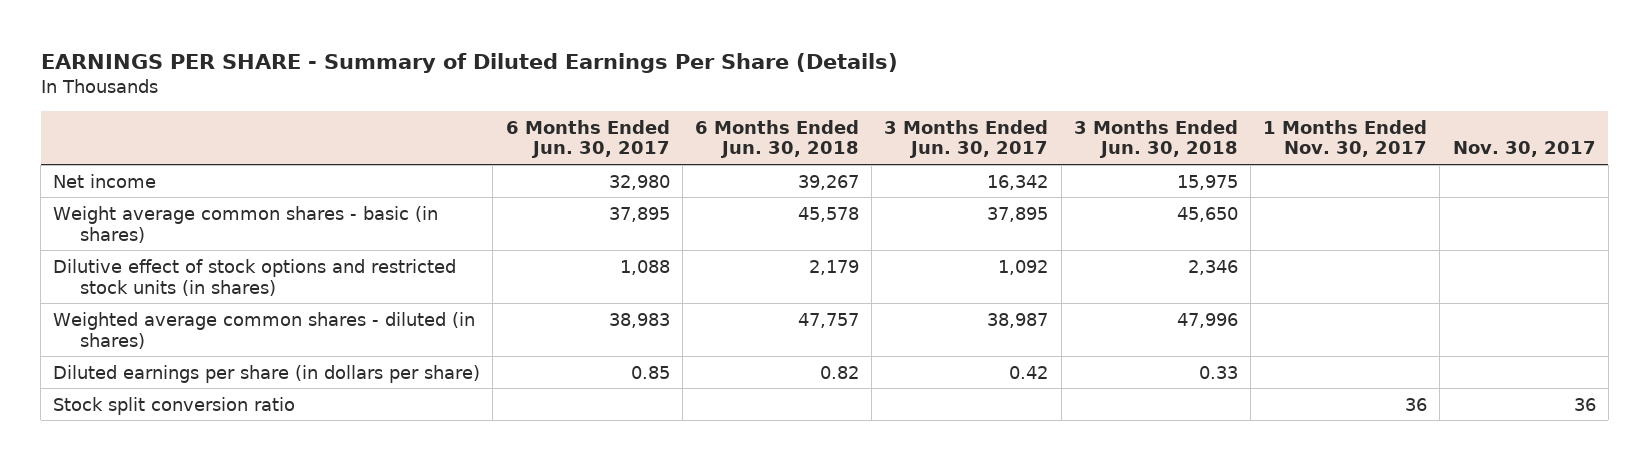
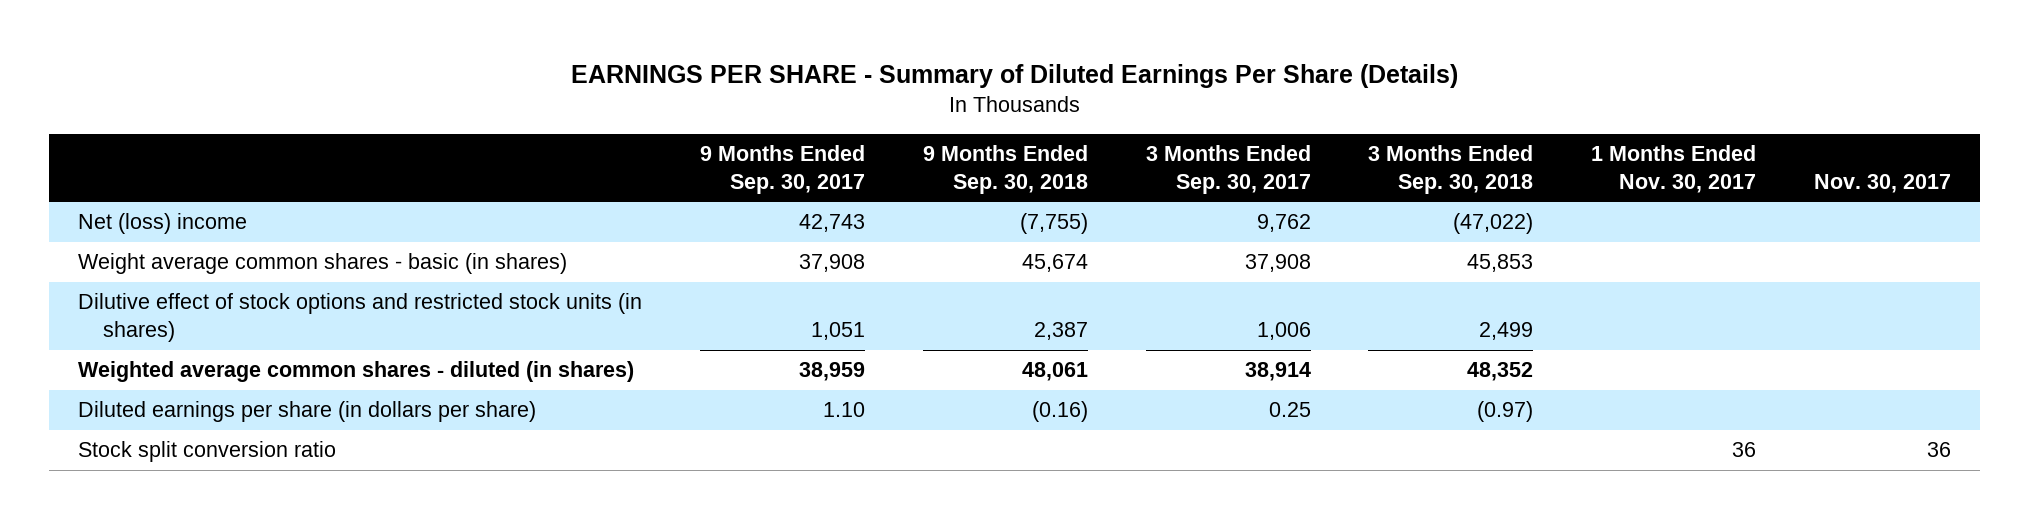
[505,119,670,159] 6 Months Ended Jun. 30, 2017 -> none
[695,119,860,159] 6 Months Ended Jun. 30, 2018 -> none
[884,119,1049,159] 3 Months Ended Jun. 30, 2017 -> none
[1073,119,1238,159] 3 Months Ended Jun. 30, 2018 -> none
none -> [700,145,866,194] 9 Months Ended Sep. 30, 2017
none -> [922,145,1088,194] 9 Months Ended Sep. 30, 2018
none -> [1145,145,1311,194] 3 Months Ended Sep. 30, 2017
none -> [1368,145,1534,194] 3 Months Ended Sep. 30, 2018
[53,173,157,188] Net income -> [78,213,248,235] Net (loss) income

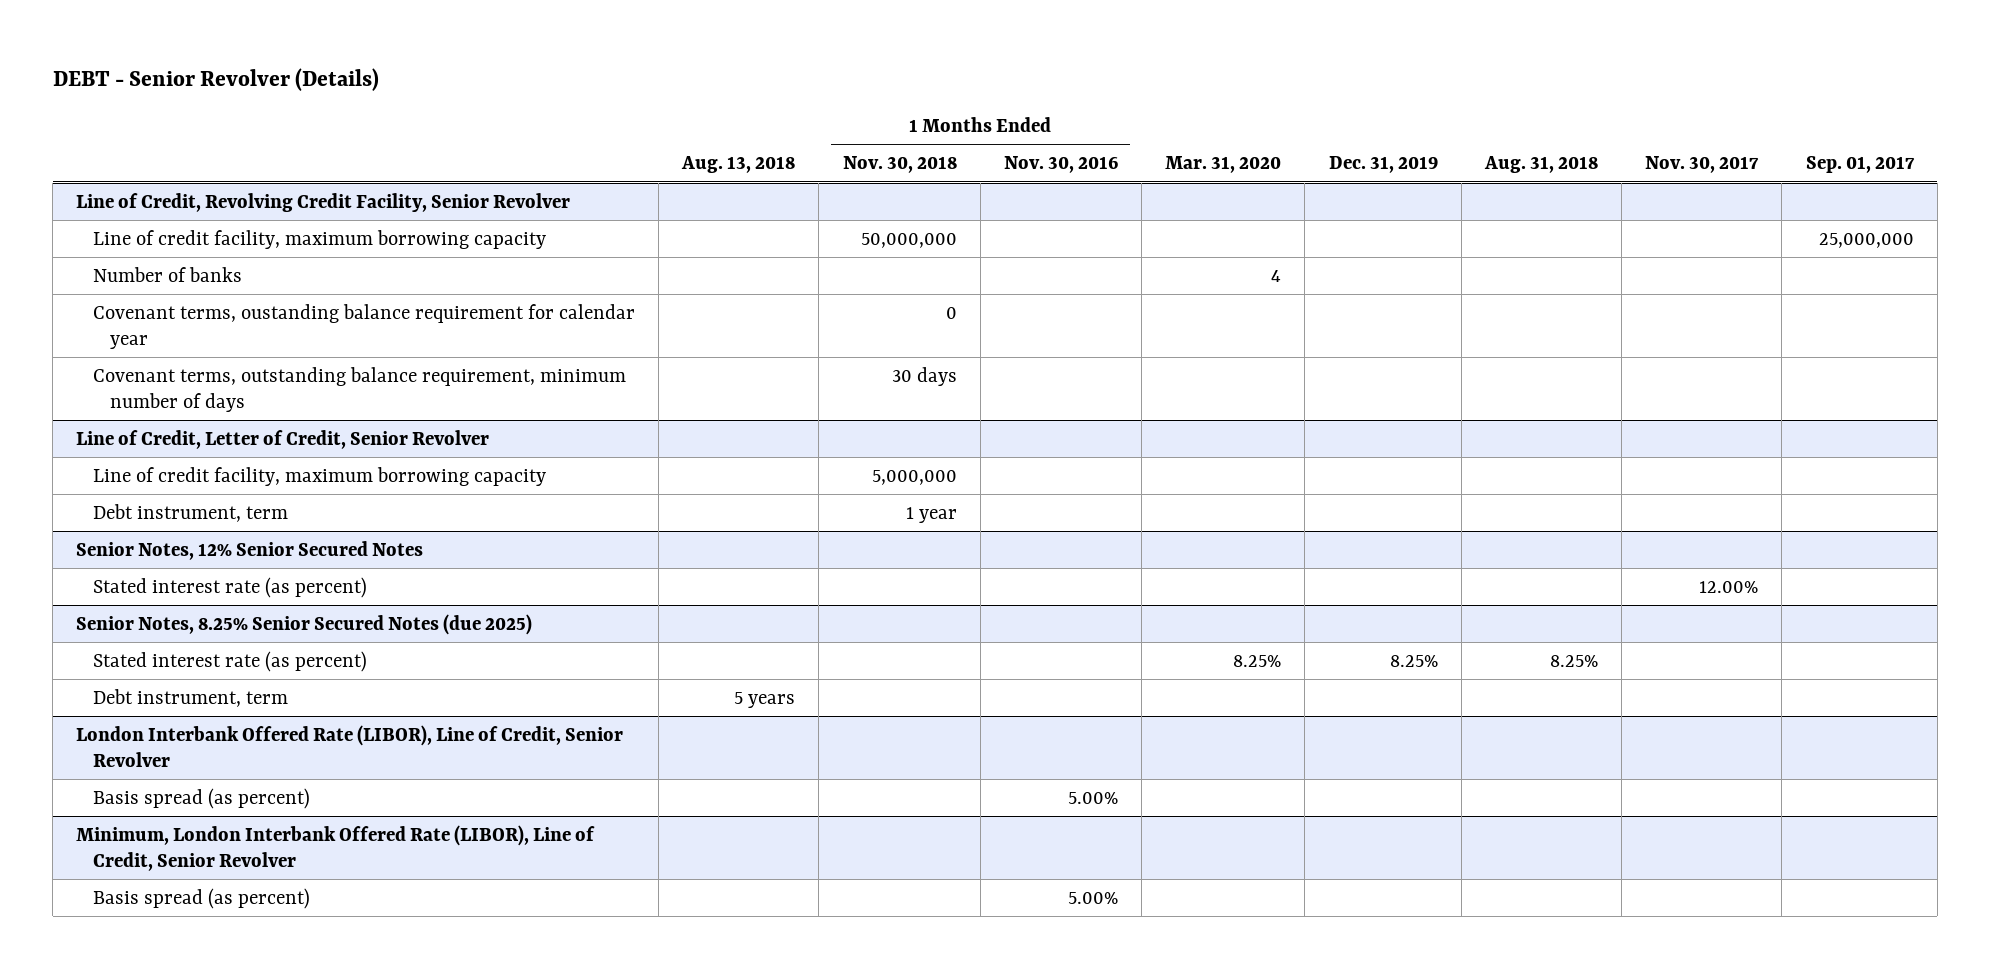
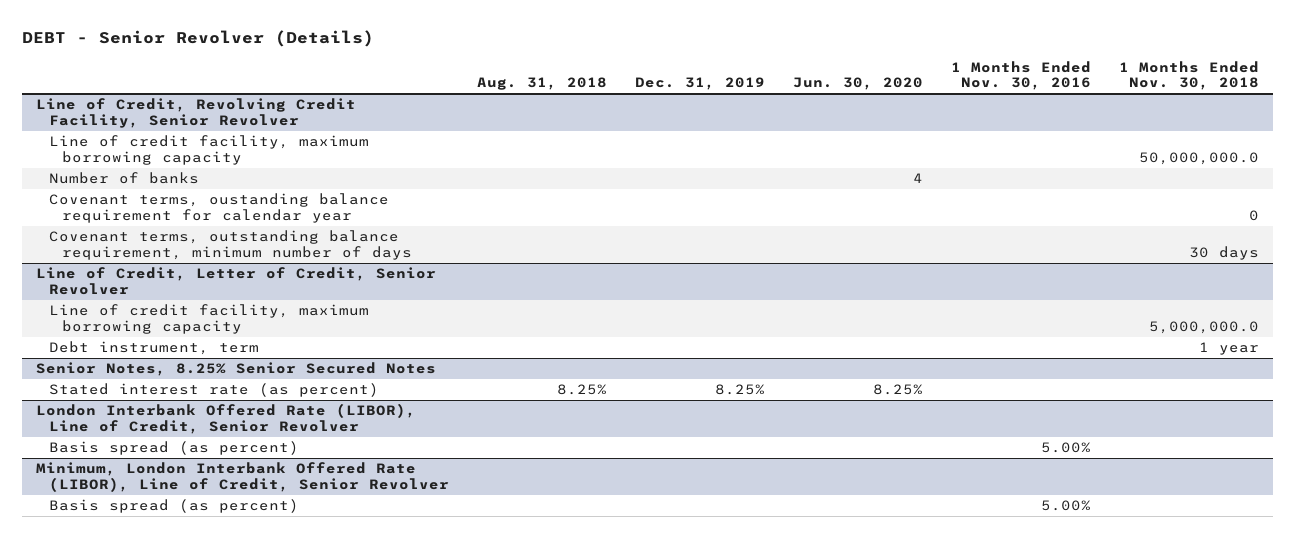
[681,156,796,174] Aug. 13, 2018 -> none
[1165,156,1282,174] Mar. 31, 2020 -> none
[1645,156,1760,174] Nov. 30, 2017 -> none
[1805,156,1915,174] Sep. 01, 2017 -> none
none -> [792,77,923,91] Jun. 30, 2020
[860,232,957,248] 50,000,000 -> [1138,151,1259,165] 50,000,000.0
[871,469,957,485] 5,000,000 -> [1148,320,1259,334] 5,000,000.0
[76,540,424,560] Senior Notes, 12% Senior Secured Notes -> none
[92,576,367,598] Stated interest rate (as percent) -> none
[76,613,533,635] Senior Notes, 8.25% Senior Secured Notes (due 2025) -> [35,362,436,377] Senior Notes, 8.25% Senior Secured Notes
[92,688,288,707] Debt instrument, term -> none

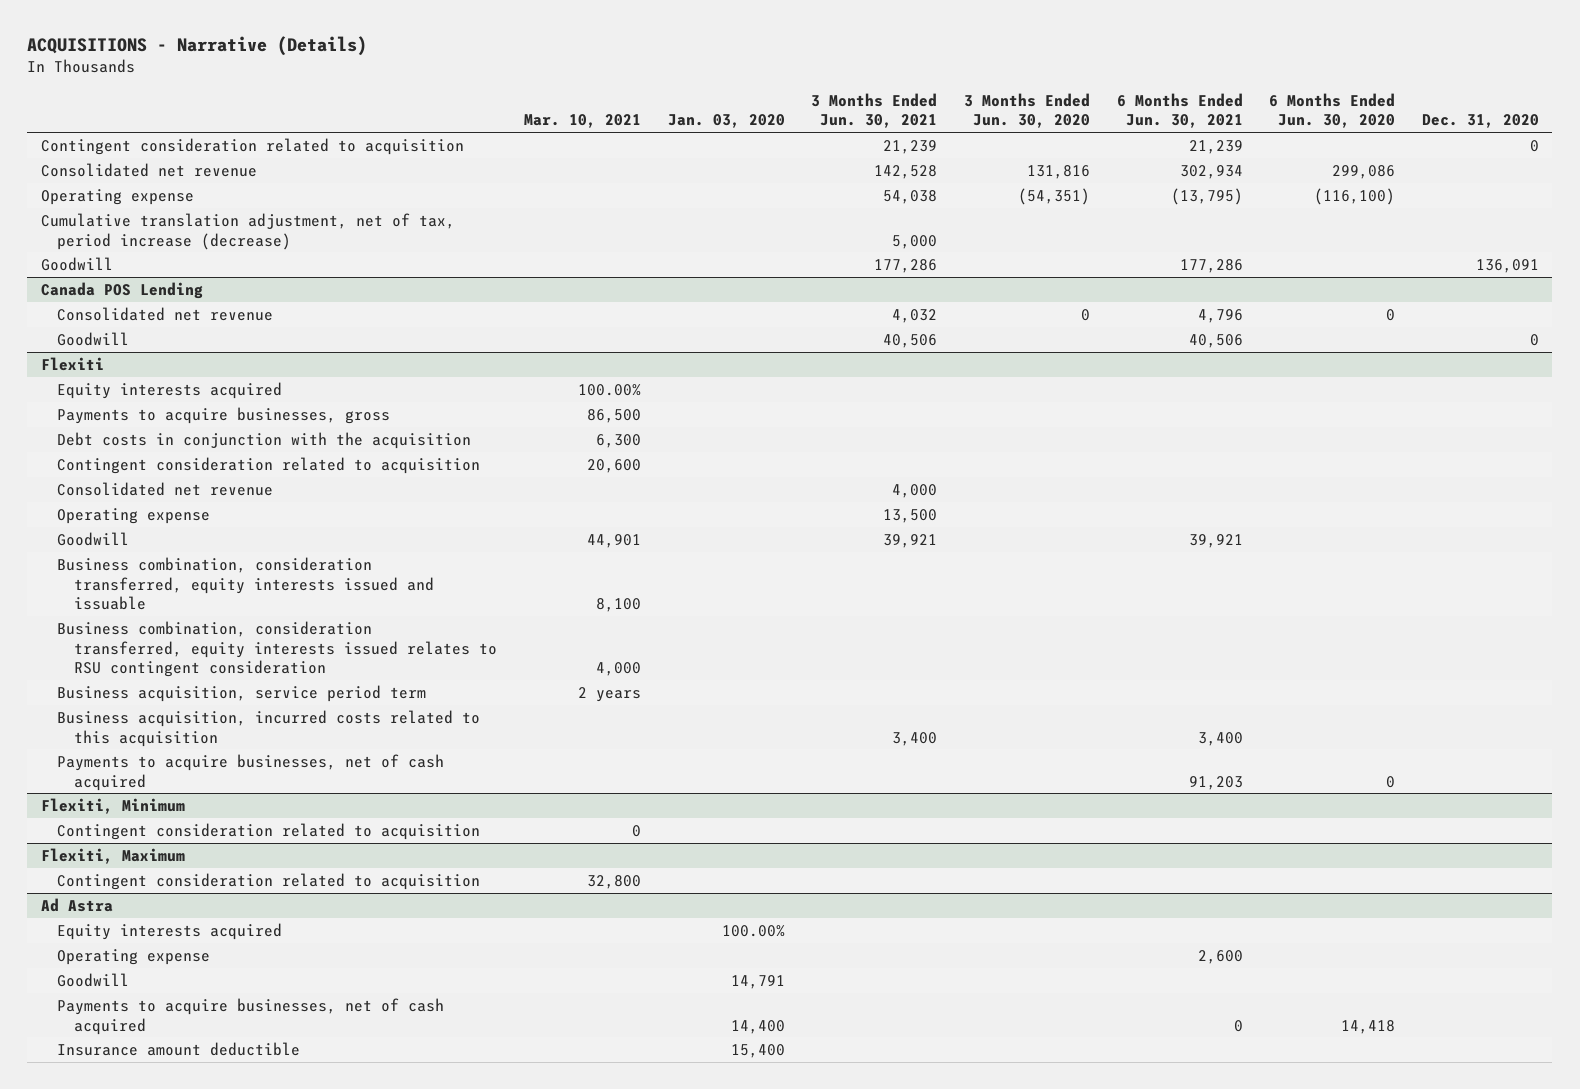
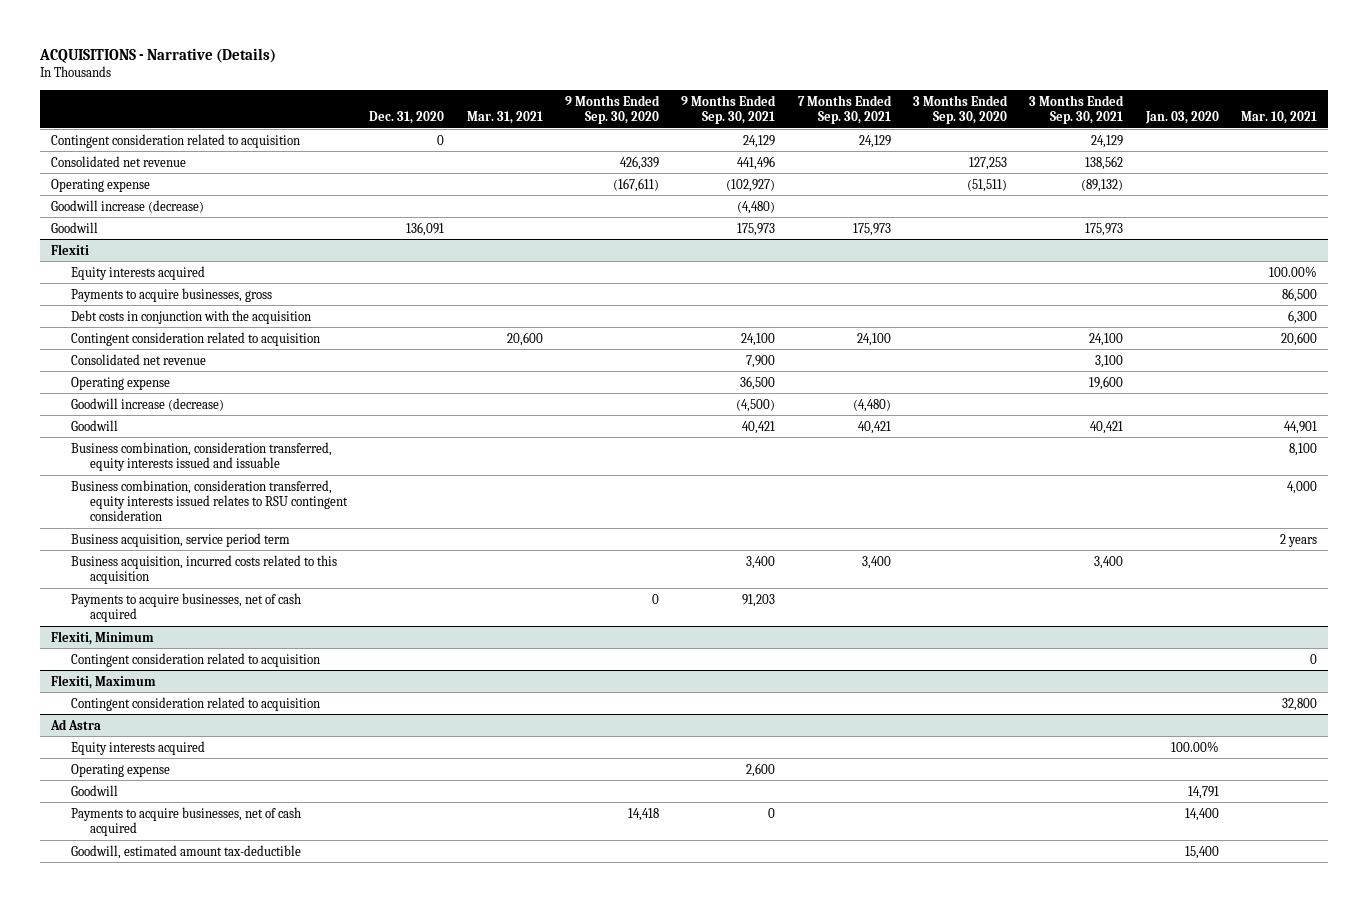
[811,92,938,129] 3 Months Ended Jun. 30, 2021 -> none
[964,92,1091,129] 3 Months Ended Jun. 30, 2020 -> none
[1116,92,1243,129] 6 Months Ended Jun. 30, 2021 -> none
[1269,92,1396,129] 6 Months Ended Jun. 30, 2020 -> none
none -> [466,111,543,125] Mar. 31, 2021
none -> [564,94,660,125] 9 Months Ended Sep. 30, 2020
none -> [681,94,777,125] 9 Months Ended Sep. 30, 2021
none -> [797,94,892,125] 7 Months Ended Sep. 30, 2021
none -> [912,94,1008,125] 3 Months Ended Sep. 30, 2020
none -> [1029,94,1125,125] 3 Months Ended Sep. 30, 2021
[40,212,455,250] Cumulative translation adjustment, net of tax, period increase (decrease) -> none
none -> [51,199,205,213] Goodwill increase (decrease)
[40,281,203,299] Canada POS Lending -> none
[57,306,274,321] Consolidated net revenue -> none
[57,331,130,346] Goodwill -> none
none -> [70,397,224,411] Goodwill increase (decrease)
[57,1041,301,1056] Insurance amount deductible -> [70,844,301,859] Goodwill, estimated amount tax-deductible

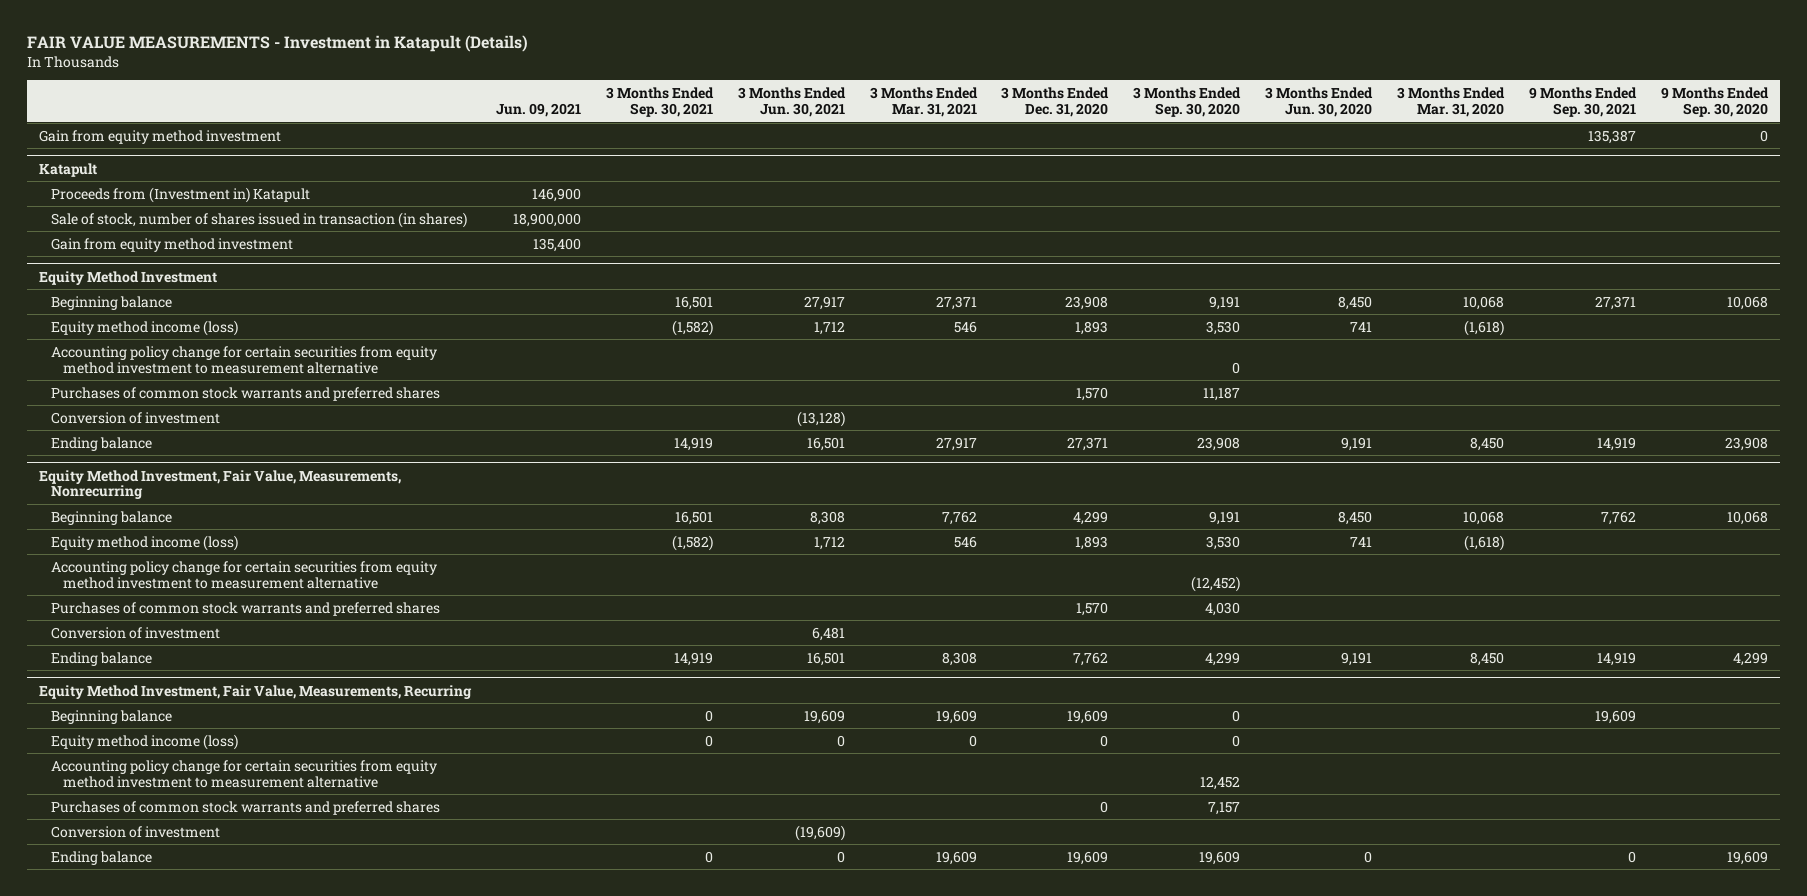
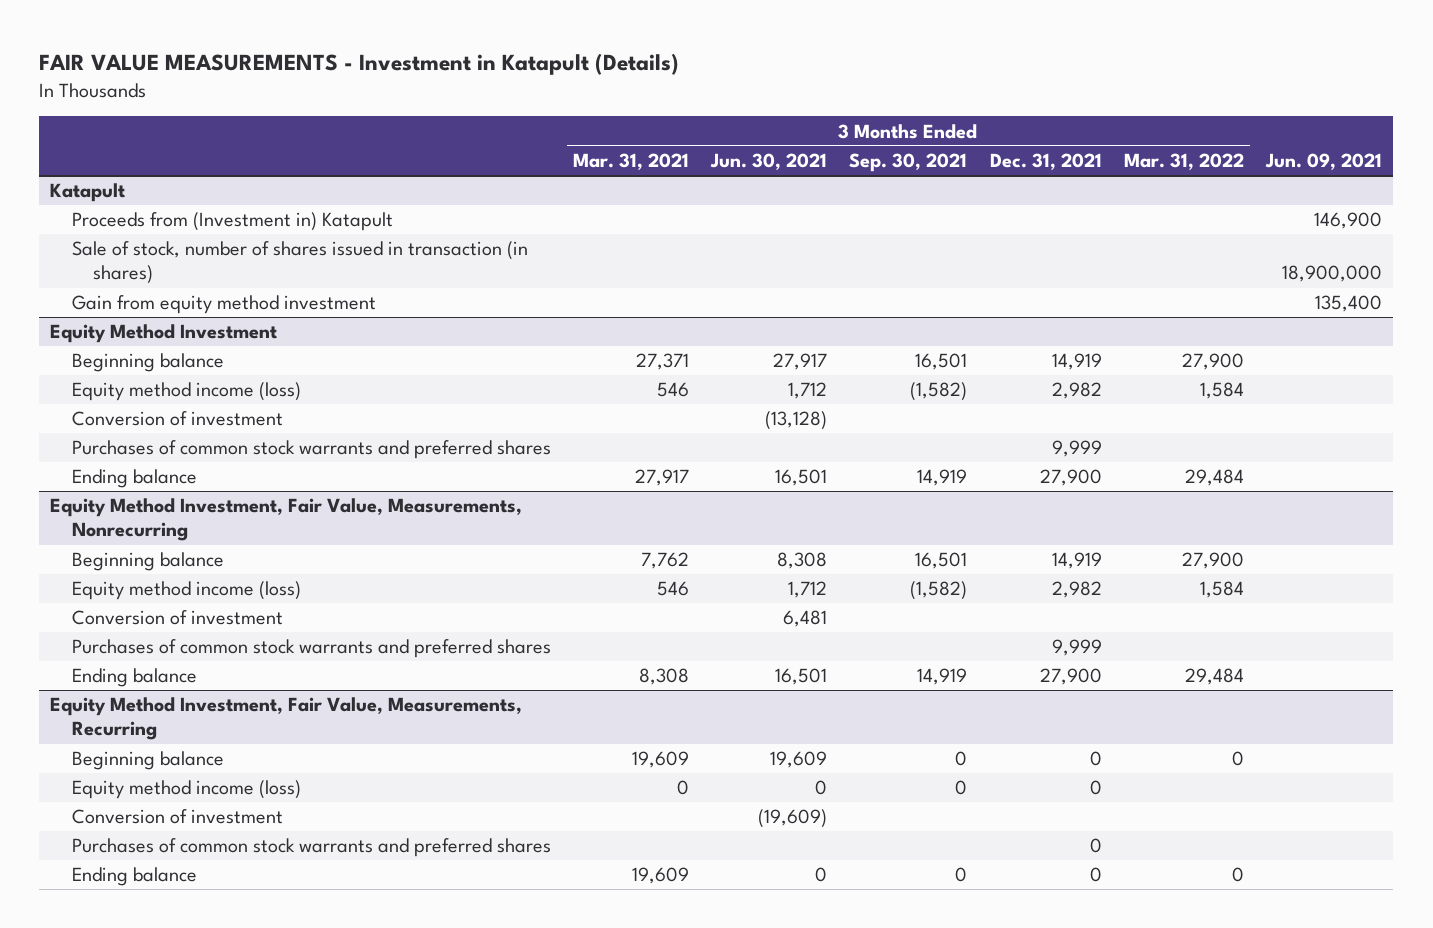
[1001,87,1110,118] 3 Months Ended Dec. 31, 2020 -> none
[1133,87,1242,118] 3 Months Ended Sep. 30, 2020 -> none
[1265,87,1374,118] 3 Months Ended Jun. 30, 2020 -> none
[1397,87,1506,118] 3 Months Ended Mar. 31, 2020 -> none
[1529,87,1638,118] 9 Months Ended Sep. 30, 2021 -> none
[1660,87,1769,118] 9 Months Ended Sep. 30, 2020 -> none
none -> [989,153,1102,171] Dec. 31, 2021
none -> [1124,153,1245,171] Mar. 31, 2022
[39,129,282,144] Gain from equity method investment -> none
[51,345,438,374] Accounting policy change for certain securities from equity method investment to measurement alternative -> none
[51,386,441,401] Purchases of common stock warrants and preferred shares -> [71,440,551,460] Purchases of common stock warrants and preferred shares
[51,560,438,589] Accounting policy change for certain securities from equity method investment to measurement alternative -> none
[51,601,441,616] Purchases of common stock warrants and preferred shares -> [71,639,551,659] Purchases of common stock warrants and preferred shares
[51,759,438,788] Accounting policy change for certain securities from equity method investment to measurement alternative -> none
[51,800,441,815] Purchases of common stock warrants and preferred shares -> [71,838,551,858] Purchases of common stock warrants and preferred shares

